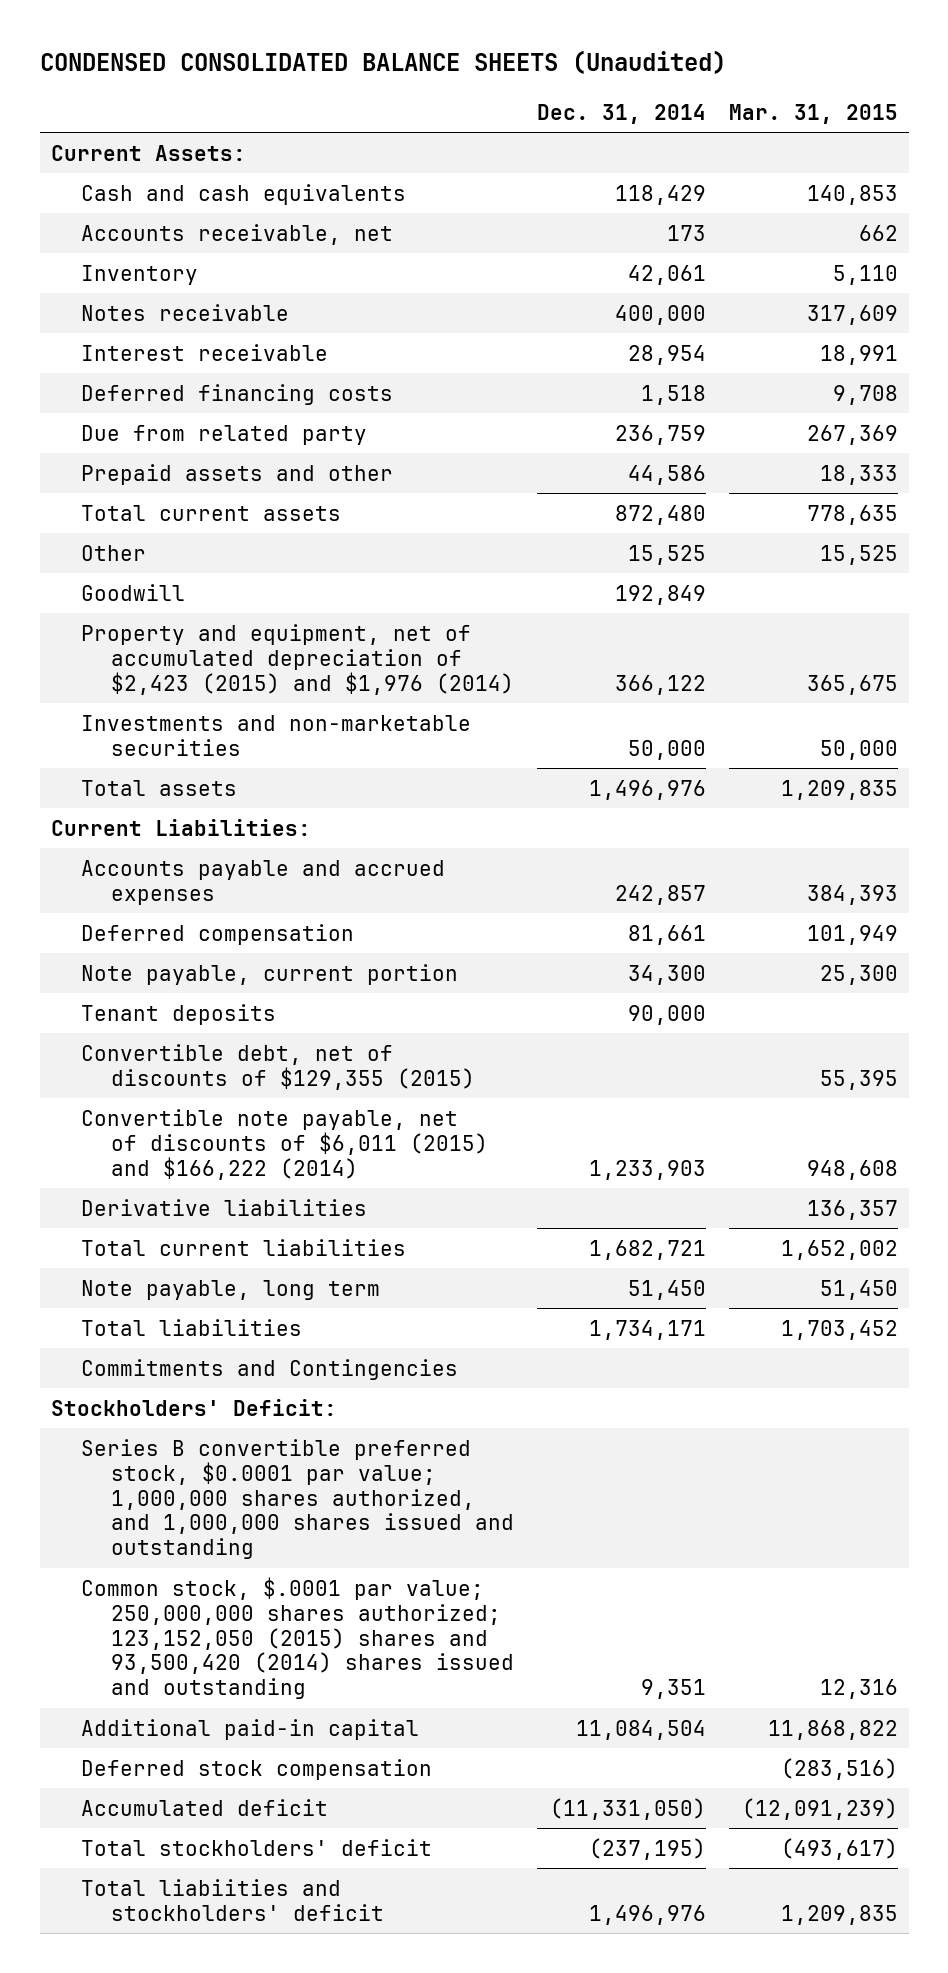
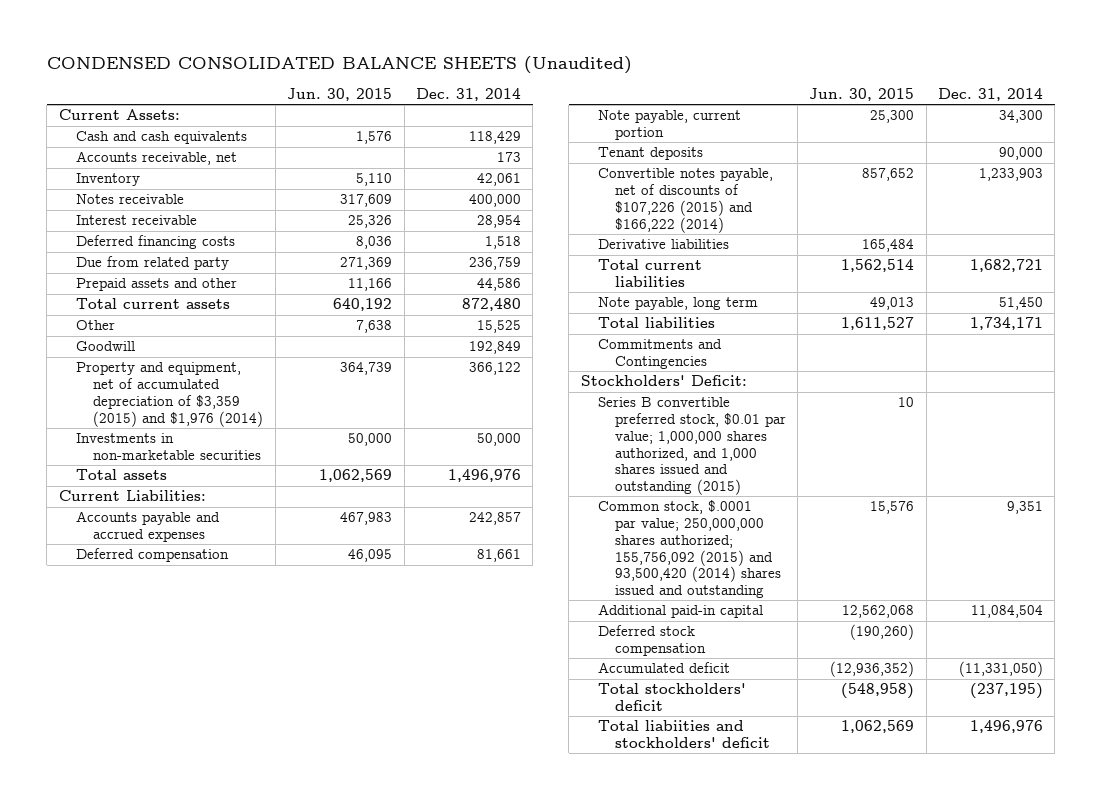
[728,103,898,124] Mar. 31, 2015 -> none
none -> [287,87,393,101] Jun. 30, 2015
[81,623,515,695] Property and equipment, net of accumulated depreciation of $2,423 (2015) and $1,976 (2014) -> [75,362,263,427] Property and equipment, net of accumulated depreciation of $3,359 (2015) and $1,976 (2014)
[81,714,472,756] Investments and non-marketable securities -> [75,433,261,461] Investments in non-marketable securities
[81,1043,476,1090] Convertible debt, net of discounts of $129,355 (2015) -> none
[81,1108,489,1180] Convertible note payable, net of discounts of $6,011 (2015) and $166,222 (2014) -> [597,168,773,233] Convertible notes payable, net of discounts of $107,226 (2015) and $166,222 (2014)
[81,1438,515,1560] Series B convertible preferred stock, $0.0001 par value; 1,000,000 shares authorized, and 1,000,000 shares issued and outstanding -> [597,397,786,496] Series B convertible preferred stock, $0.01 par value; 1,000,000 shares authorized, and 1,000 shares issued and outstanding (2015)
[81,1576,515,1700] Common stock, $.0001 par value; 250,000,000 shares authorized; 123,152,050 (2015) shares and 93,500,420 (2014) shares issued and outstanding -> [597,500,781,599] Common stock, $.0001 par value; 250,000,000 shares authorized; 155,756,092 (2015) and 93,500,420 (2014) shares issued and outstanding

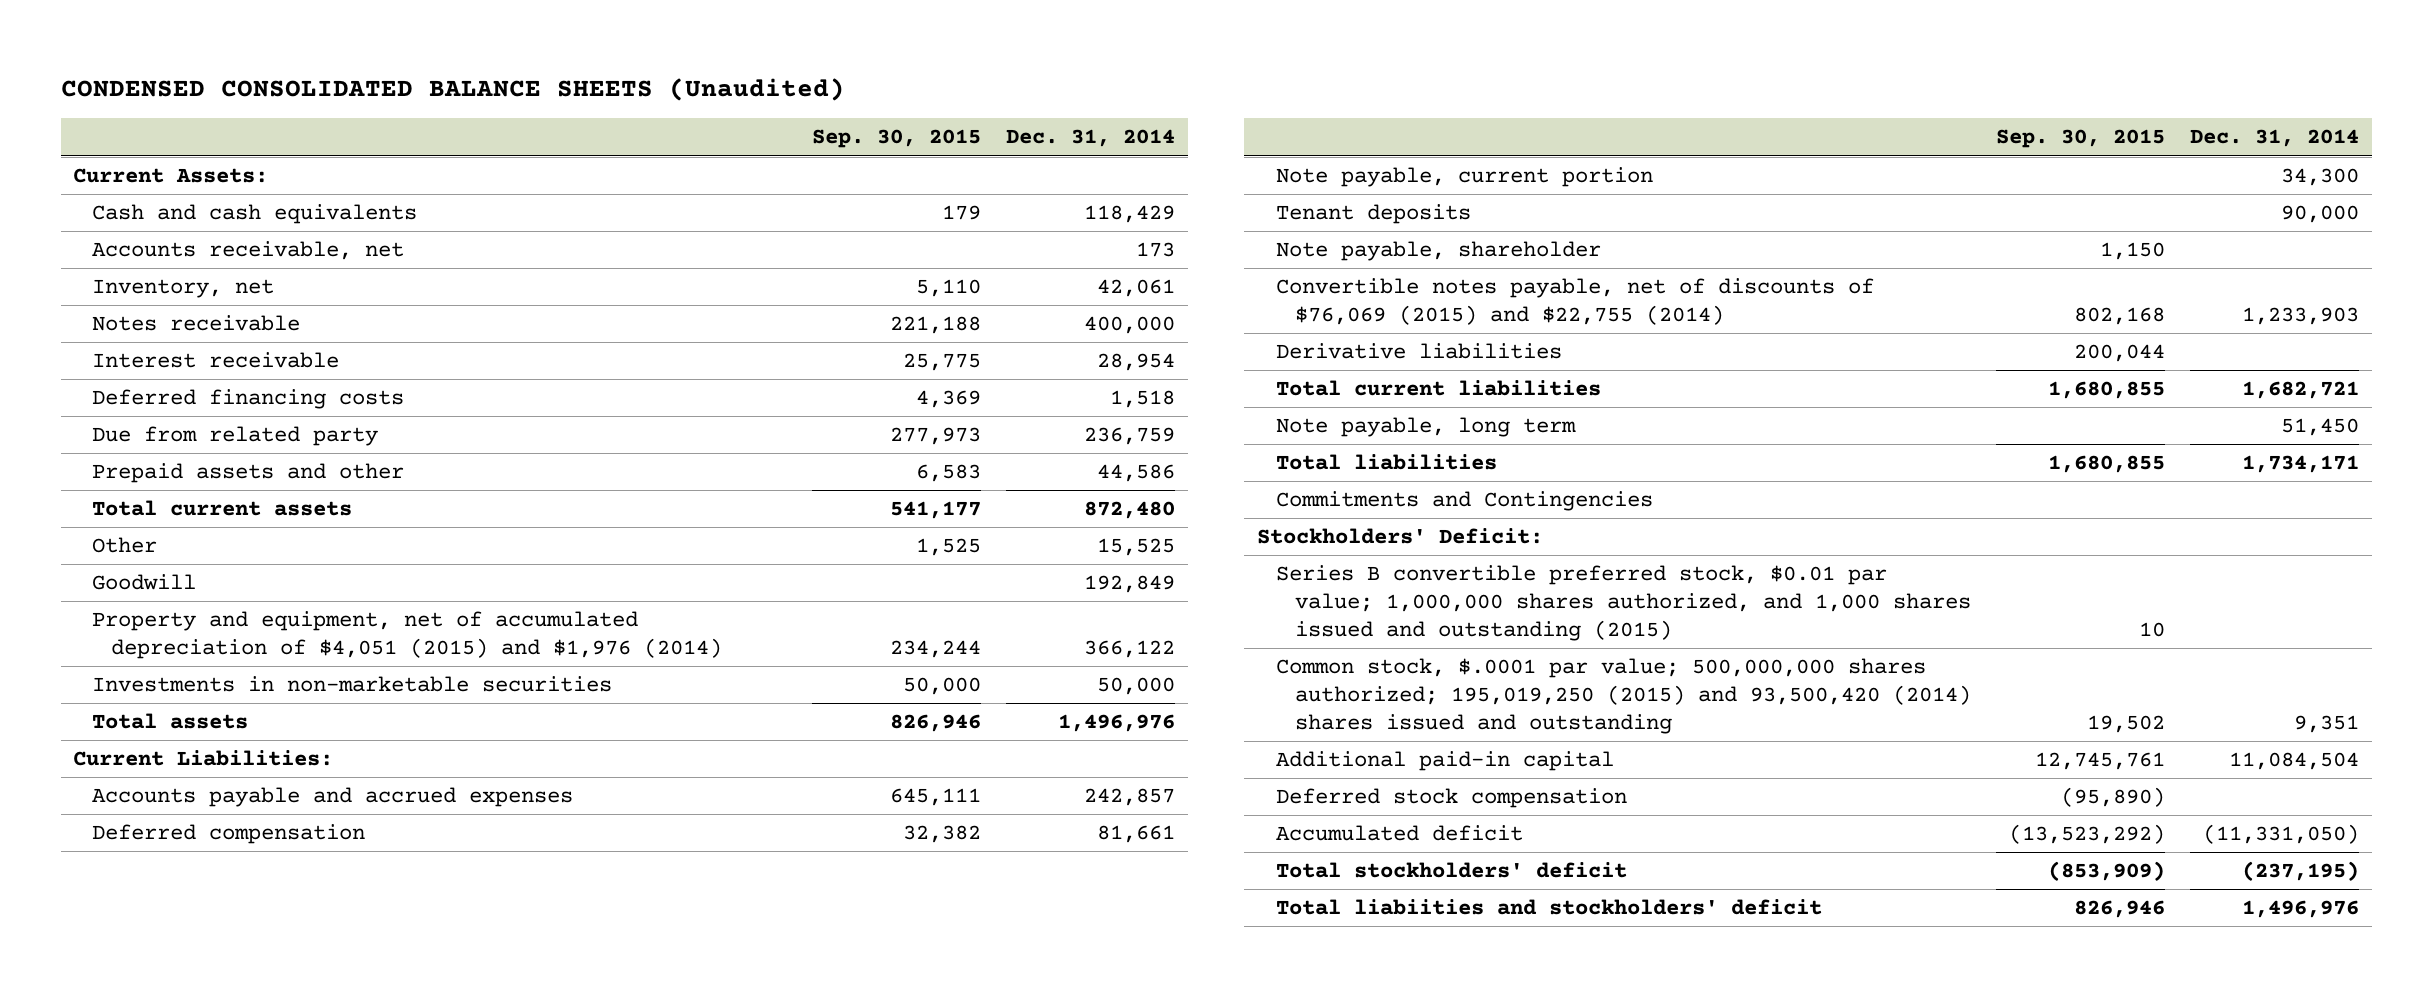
[287,87,393,101] Jun. 30, 2015 -> none
none -> [812,129,982,149] Sep. 30, 2015
[75,173,140,187] Inventory -> [92,279,275,299] Inventory, net
[75,362,263,427] Property and equipment, net of accumulated depreciation of $3,359 (2015) and $1,976 (2014) -> [92,611,723,660] Property and equipment, net of accumulated depreciation of $4,051 (2015) and $1,976 (2014)
none -> [1275,241,1601,262] Note payable, shareholder
[597,168,773,233] Convertible notes payable, net of discounts of $107,226 (2015) and $166,222 (2014) -> [1275,278,1874,326] Convertible notes payable, net of discounts of $76,069 (2015) and $22,755 (2014)
[597,500,781,599] Common stock, $.0001 par value; 250,000,000 shares authorized; 155,756,092 (2015) and 93,500,420 (2014) shares issued and outstanding -> [1275,658,1971,734] Common stock, $.0001 par value; 500,000,000 shares authorized; 195,019,250 (2015) and 93,500,420 (2014) shares issued and outstanding

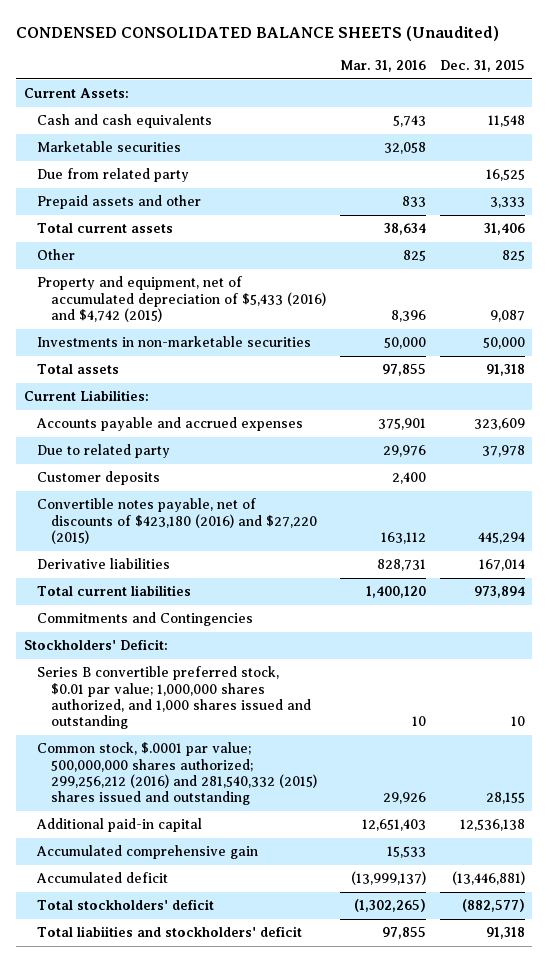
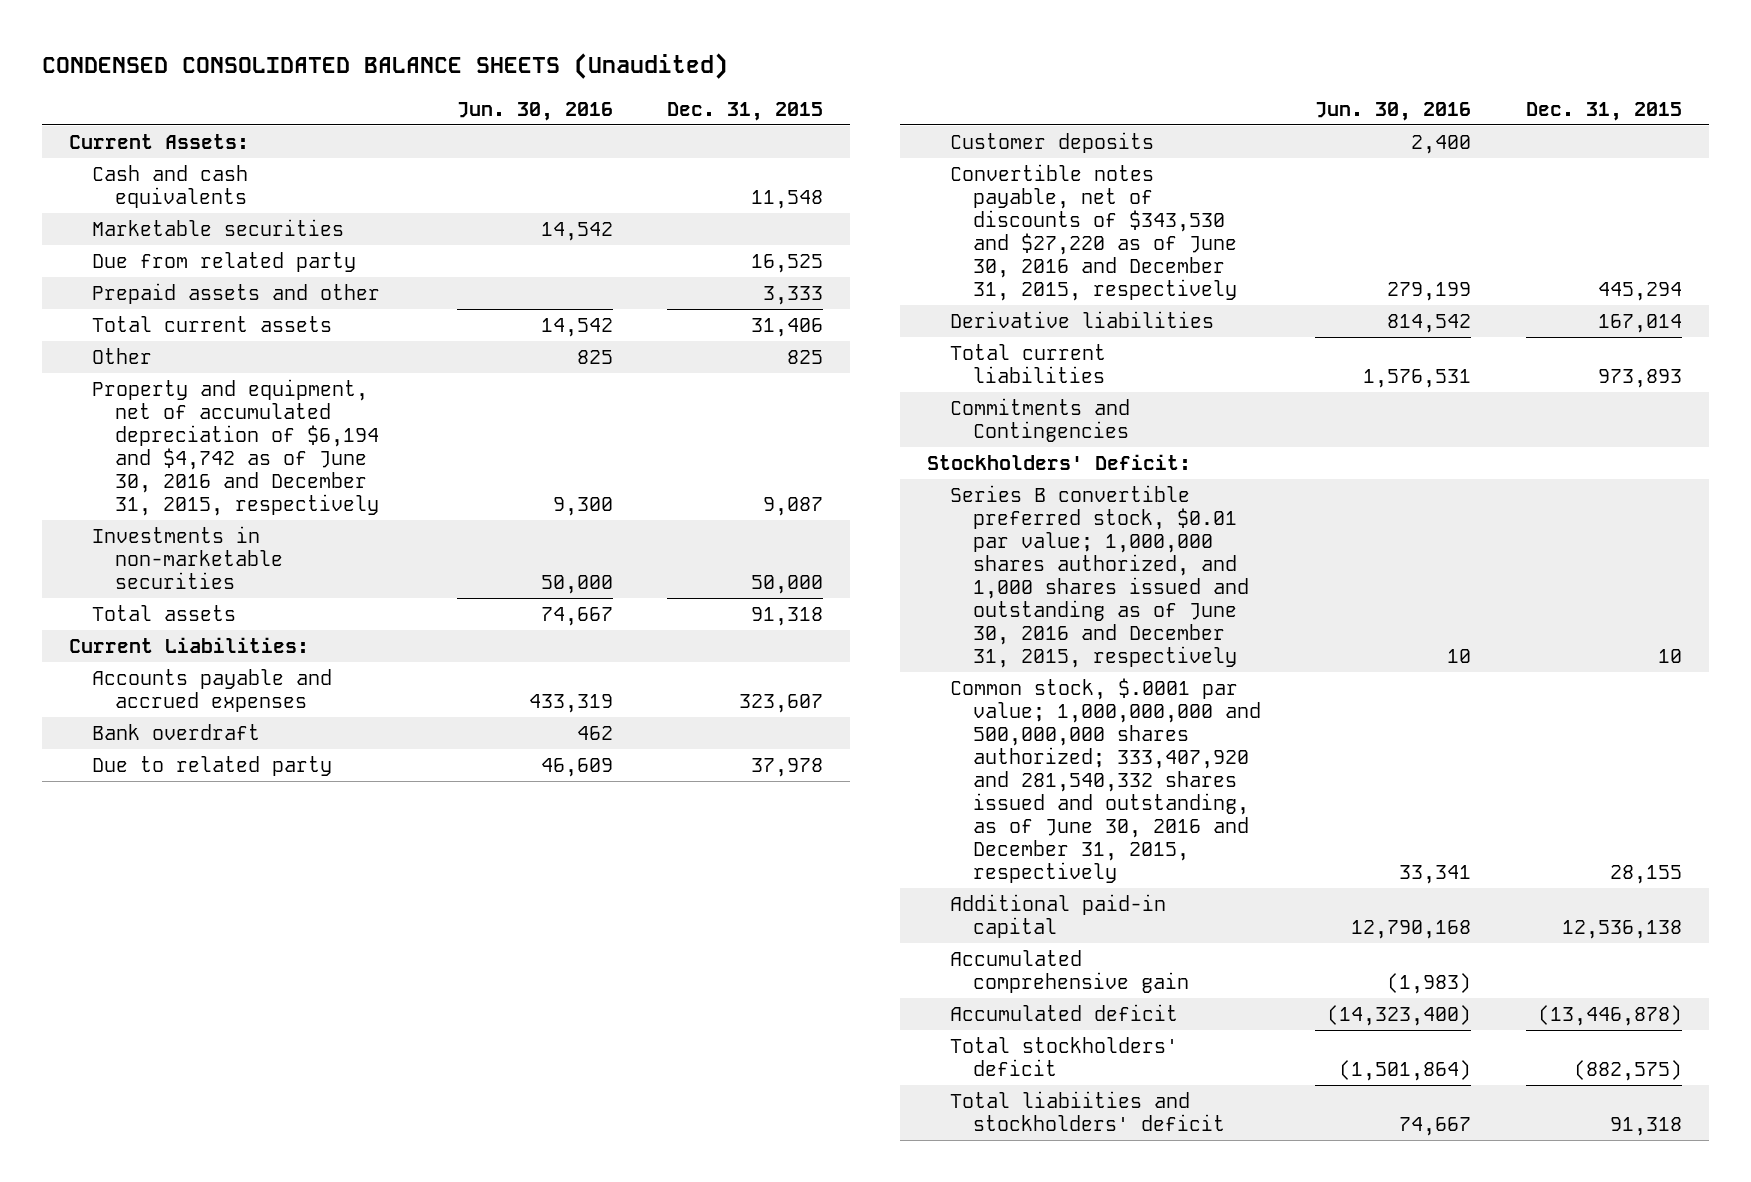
[339,60,426,73] Mar. 31, 2016 -> none
none -> [457,101,614,121] Jun. 30, 2016
[37,276,326,322] Property and equipment, net of accumulated depreciation of $5,433 (2016) and $4,742 (2015) -> [91,378,379,516] Property and equipment, net of accumulated depreciation of $6,194 and $4,742 as of June 30, 2016 and December 31, 2015, respectively
[473,418,525,431] 323,609 -> [739,693,824,713] 323,607
none -> [91,723,260,740] Bank overdraft
[37,498,317,544] Convertible notes payable, net of discounts of $423,180 (2016) and $27,220 (2015) -> [950,163,1238,301] Convertible notes payable, net of discounts of $343,530 and $27,220 as of June 30, 2016 and December 31, 2015, respectively
[473,586,525,599] 973,894 -> [1597,368,1682,388] 973,893
[37,666,311,730] Series B convertible preferred stock, $0.01 par value; 1,000,000 shares authorized, and 1,000 shares issued and outstanding -> [950,484,1250,668] Series B convertible preferred stock, $0.01 par value; 1,000,000 shares authorized, and 1,000 shares issued and outstanding as of June 30, 2016 and December 31, 2015, respectively
[37,742,317,806] Common stock, $.0001 par value; 500,000,000 shares authorized; 299,256,212 (2016) and 281,540,332 (2015) shares issued and outstanding -> [950,677,1262,883] Common stock, $.0001 par value; 1,000,000,000 and 500,000,000 shares authorized; 333,407,920 and 281,540,332 shares issued and outstanding, as of June 30, 2016 and December 31, 2015, respectively
[451,871,525,886] (13,446,881) -> [1537,1004,1682,1026] (13,446,878)
[461,899,525,913] (882,577) -> [1573,1059,1682,1081] (882,575)

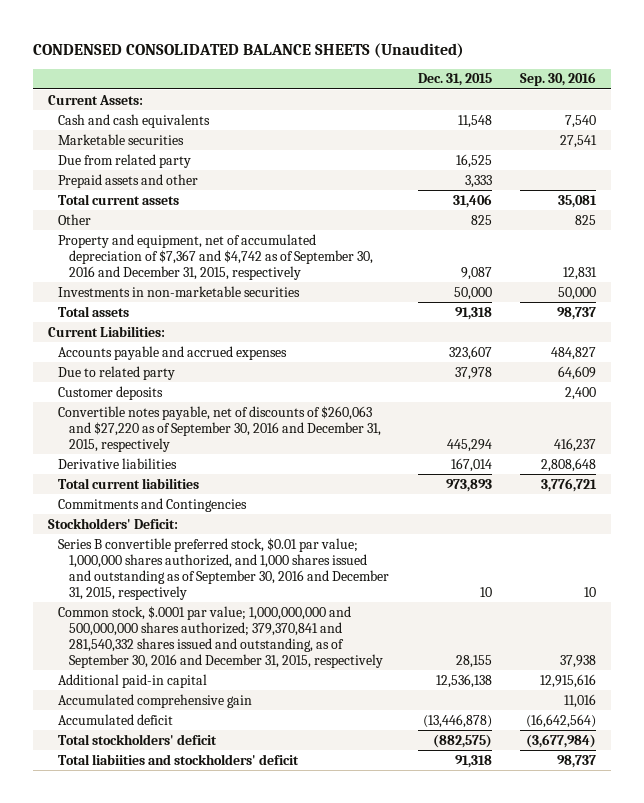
[457,101,614,121] Jun. 30, 2016 -> none
none -> [520,72,597,87] Sep. 30, 2016
[91,378,379,516] Property and equipment, net of accumulated depreciation of $6,194 and $4,742 as of June 30, 2016 and December 31, 2015, respectively -> [58,233,374,280] Property and equipment, net of accumulated depreciation of $7,367 and $4,742 as of September 30, 2016 and December 31, 2015, respectively
[91,723,260,740] Bank overdraft -> none
[950,163,1238,301] Convertible notes payable, net of discounts of $343,530 and $27,220 as of June 30, 2016 and December 31, 2015, respectively -> [58,405,382,452] Convertible notes payable, net of discounts of $260,063 and $27,220 as of September 30, 2016 and December 31, 2015, respectively
[950,484,1250,668] Series B convertible preferred stock, $0.01 par value; 1,000,000 shares authorized, and 1,000 shares issued and outstanding as of June 30, 2016 and December 31, 2015, respectively -> [58,537,390,600] Series B convertible preferred stock, $0.01 par value; 1,000,000 shares authorized, and 1,000 shares issued and outstanding as of September 30, 2016 and December 31, 2015, respectively
[950,677,1262,883] Common stock, $.0001 par value; 1,000,000,000 and 500,000,000 shares authorized; 333,407,920 and 281,540,332 shares issued and outstanding, as of June 30, 2016 and December 31, 2015, respectively -> [58,605,384,668] Common stock, $.0001 par value; 1,000,000,000 and 500,000,000 shares authorized; 379,370,841 and 281,540,332 shares issued and outstanding, as of September 30, 2016 and December 31, 2015, respectively

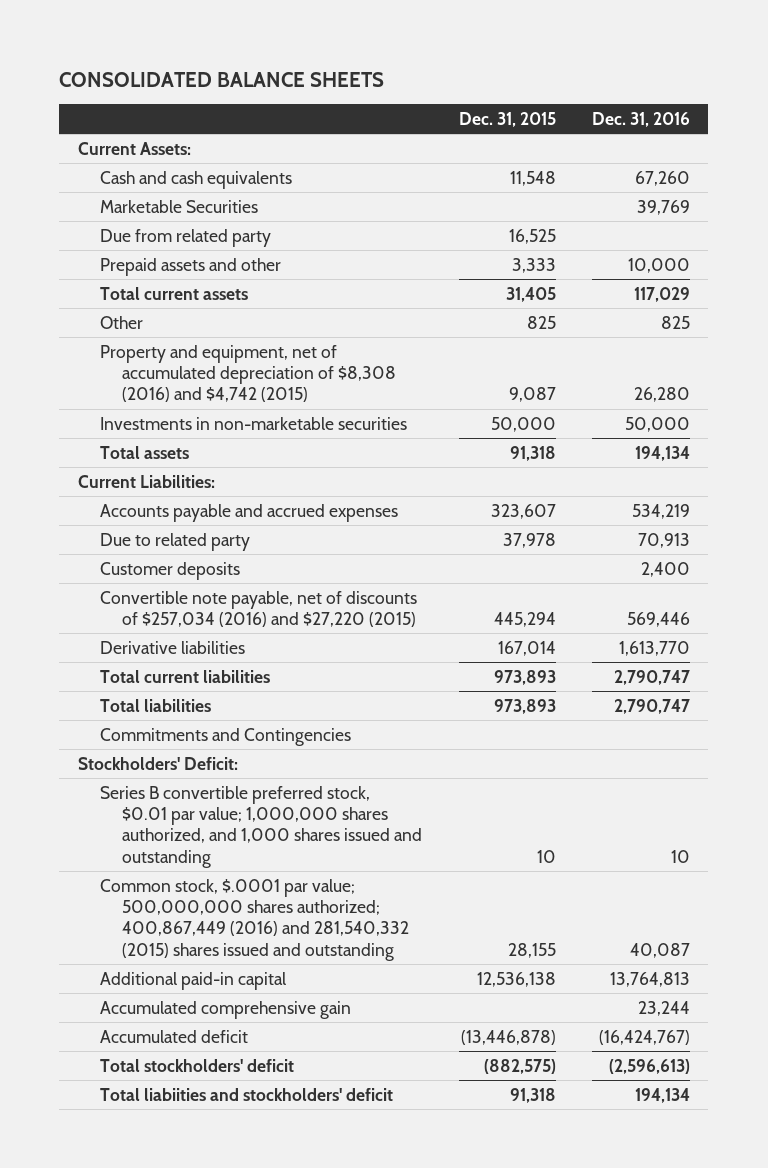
[33,42,465,58] CONDENSED CONSOLIDATED BALANCE SHEETS (Unaudited) -> [59,71,385,87] CONSOLIDATED BALANCE SHEETS
[520,72,597,87] Sep. 30, 2016 -> none
none -> [592,112,691,128] Dec. 31, 2016
[58,133,185,145] Marketable securities -> [99,199,258,213] Marketable Securities
[452,193,492,208] 31,406 -> [505,286,556,302] 31,405
[58,233,374,280] Property and equipment, net of accumulated depreciation of $7,367 and $4,742 as of September 30, 2016 and December 31, 2015, respectively -> [99,344,397,403] Property and equipment, net of accumulated depreciation of $8,308 (2016) and $4,742 (2015)
[58,405,382,452] Convertible notes payable, net of discounts of $260,063 and $27,220 as of September 30, 2016 and December 31, 2015, respectively -> [99,590,417,628] Convertible note payable, net of discounts of $257,034 (2016) and $27,220 (2015)
none -> [99,698,211,712] Total liabilities
[58,537,390,600] Series B convertible preferred stock, $0.01 par value; 1,000,000 shares authorized, and 1,000 shares issued and outstanding as of September 30, 2016 and December 31, 2015, respectively -> [99,785,423,868] Series B convertible preferred stock, $0.01 par value; 1,000,000 shares authorized, and 1,000 shares issued and outstanding
[58,605,384,668] Common stock, $.0001 par value; 1,000,000,000 and 500,000,000 shares authorized; 379,370,841 and 281,540,332 shares issued and outstanding, as of September 30, 2016 and December 31, 2015, respectively -> [99,878,410,961] Common stock, $.0001 par value; 500,000,000 shares authorized; 400,867,449 (2016) and 281,540,332 (2015) shares issued and outstanding

